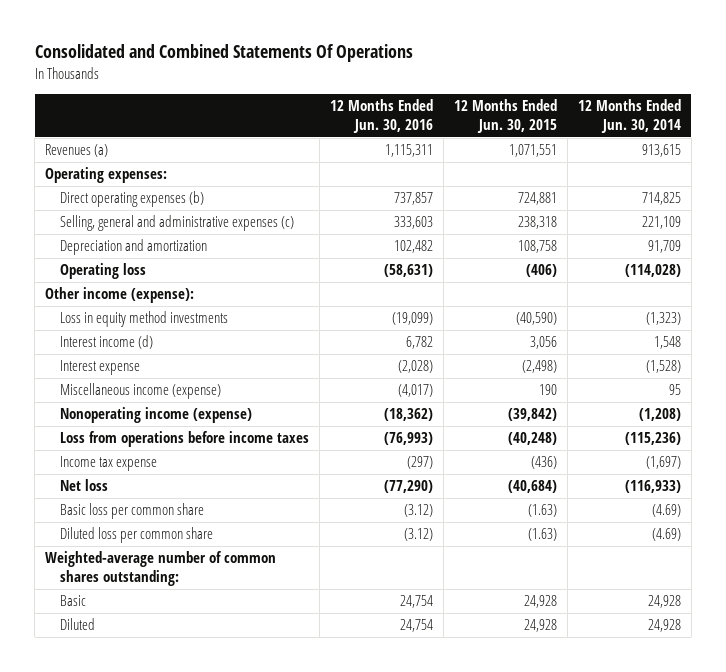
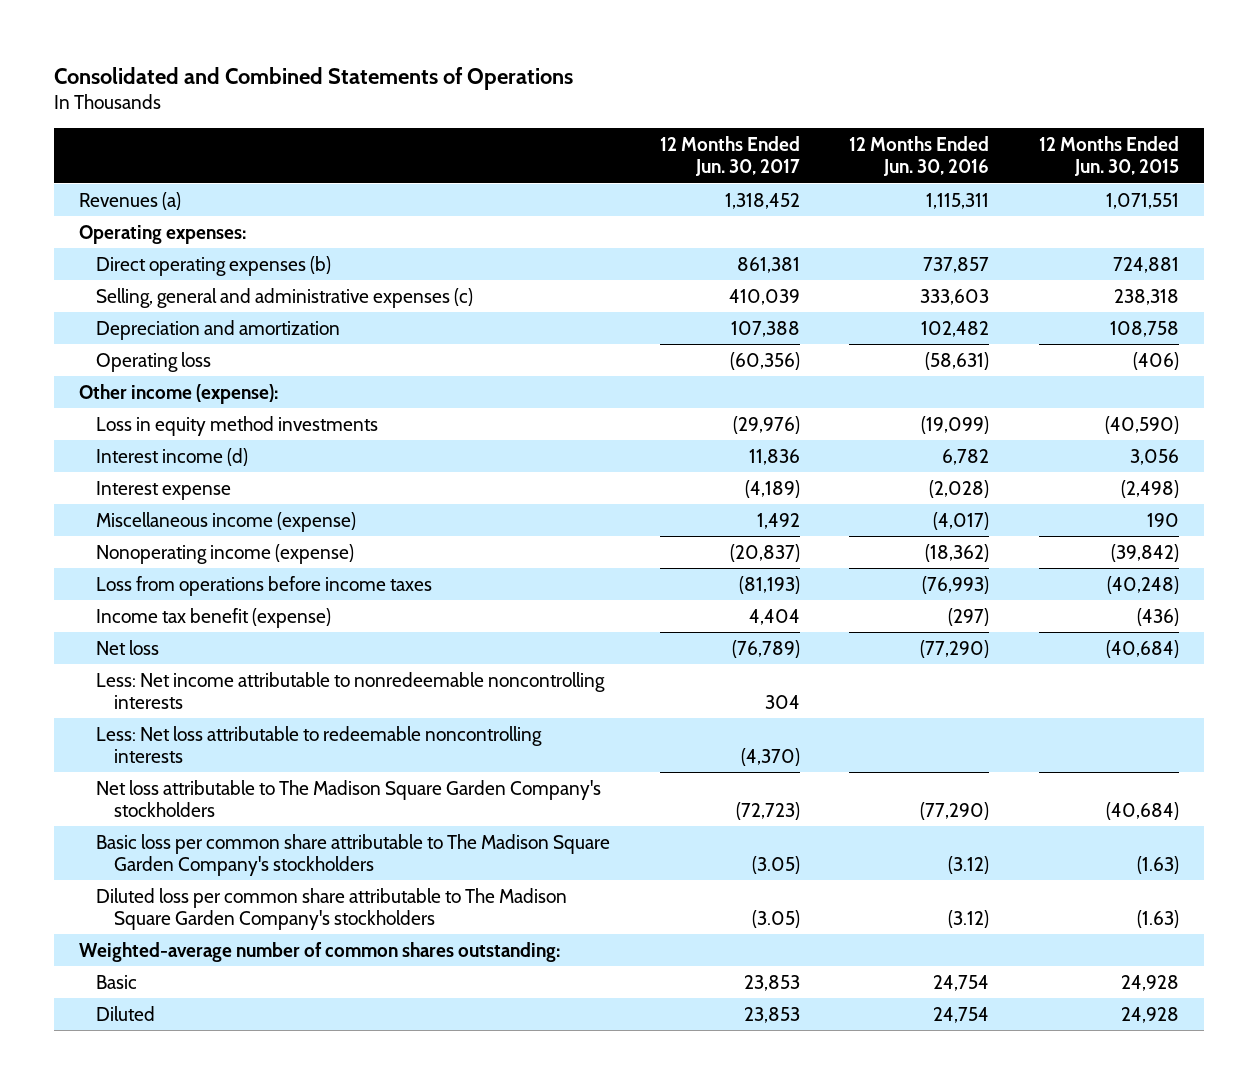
[34,44,413,63] Consolidated and Combined Statements Of Operations -> [54,66,574,90] Consolidated and Combined Statements of Operations
[577,99,681,134] 12 Months Ended Jun. 30, 2014 -> none
none -> [659,135,800,177] 12 Months Ended Jun. 30, 2017
[60,456,158,472] Income tax expense -> [96,607,332,628] Income tax benefit (expense)
none -> [96,671,606,710] Less: Net income attributable to nonredeemable noncontrolling interests
none -> [96,725,543,764] Less: Net loss attributable to redeemable noncontrolling interests
none -> [96,779,602,818] Net loss attributable to The Madison Square Garden Company's stockholders
[60,503,205,520] Basic loss per common share -> [96,833,611,877] Basic loss per common share attributable to The Madison Square Garden Company's stockholders
[60,527,214,544] Diluted loss per common share -> [96,887,568,931] Diluted loss per common share attributable to The Madison Square Garden Company's stockholders

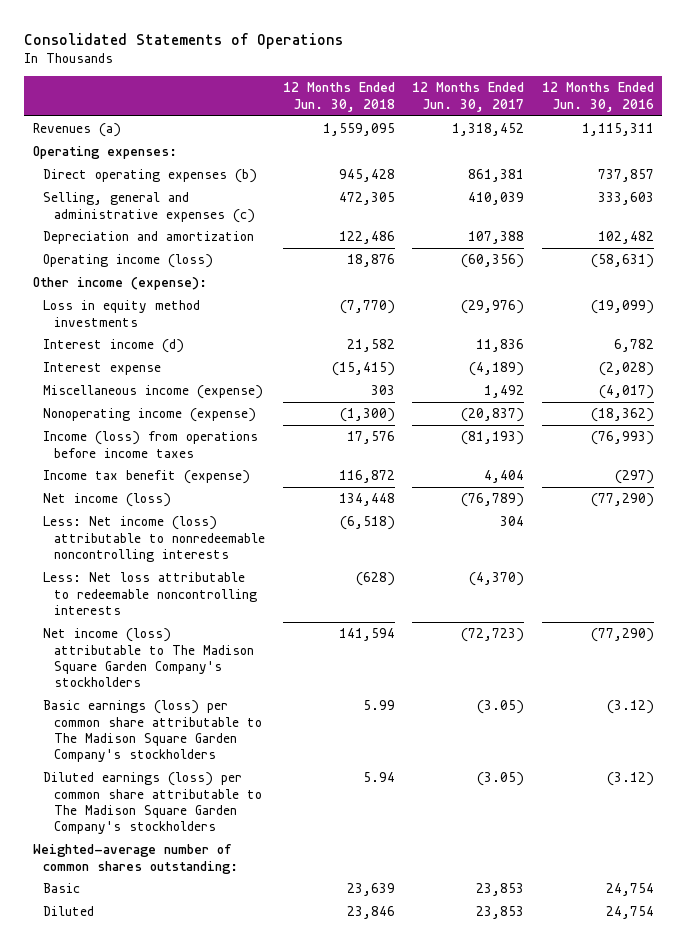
[54,66,574,90] Consolidated and Combined Statements of Operations -> [23,32,343,49] Consolidated Statements of Operations
[1038,135,1179,177] 12 Months Ended Jun. 30, 2015 -> none
none -> [282,82,395,112] 12 Months Ended Jun. 30, 2018
[96,351,212,372] Operating loss -> [43,254,214,269] Operating income (loss)
[96,575,433,596] Loss from operations before income taxes -> [43,431,259,458] Income (loss) from operations before income taxes
[96,639,160,655] Net loss -> [43,493,172,508] Net income (loss)
[96,671,606,710] Less: Net income attributable to nonredeemable noncontrolling interests -> [43,516,266,562] Less: Net income (loss) attributable to nonredeemable noncontrolling interests
[96,779,602,818] Net loss attributable to The Madison Square Garden Company's stockholders -> [43,628,255,688] Net income (loss) attributable to The Madison Square Garden Company's stockholders
[96,833,611,877] Basic loss per common share attributable to The Madison Square Garden Company's stockholders -> [43,700,263,763] Basic earnings (loss) per common share attributable to The Madison Square Garden Company's stockholders
[96,887,568,931] Diluted loss per common share attributable to The Madison Square Garden Company's stockholders -> [43,772,263,835] Diluted earnings (loss) per common share attributable to The Madison Square Garden Company's stockholders

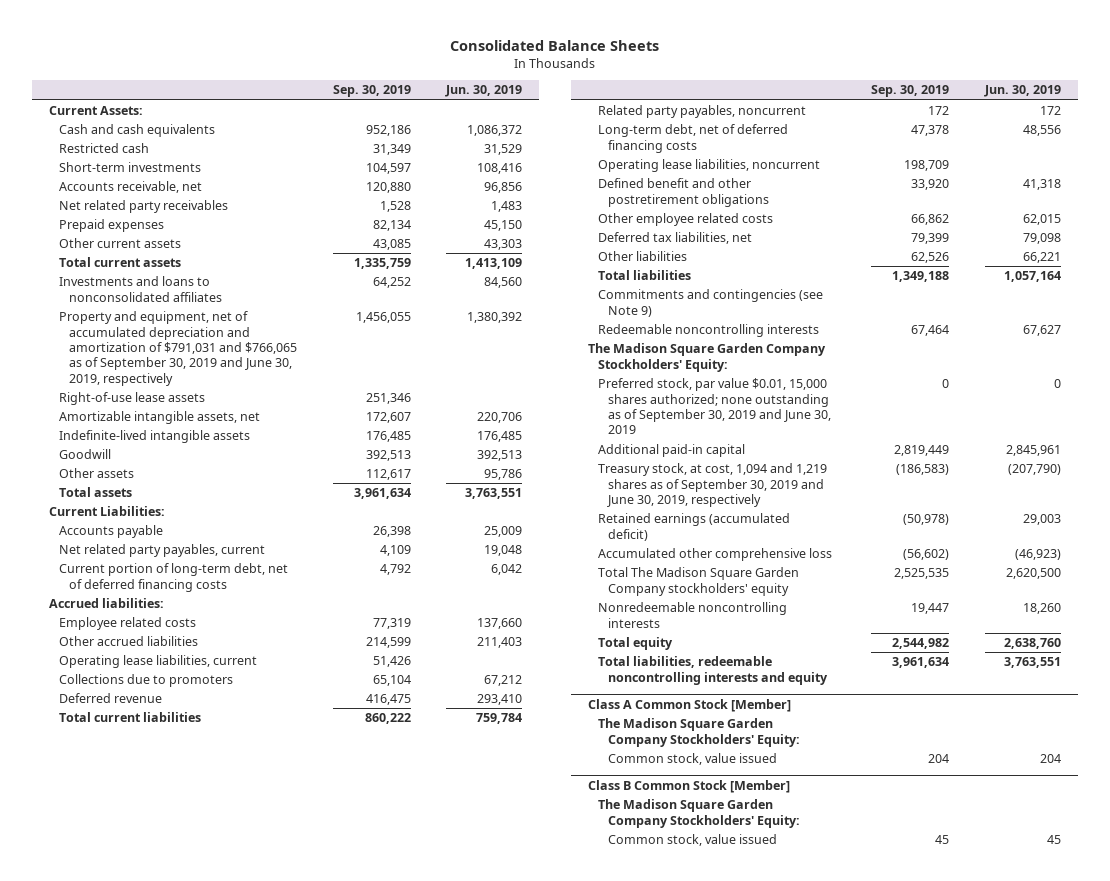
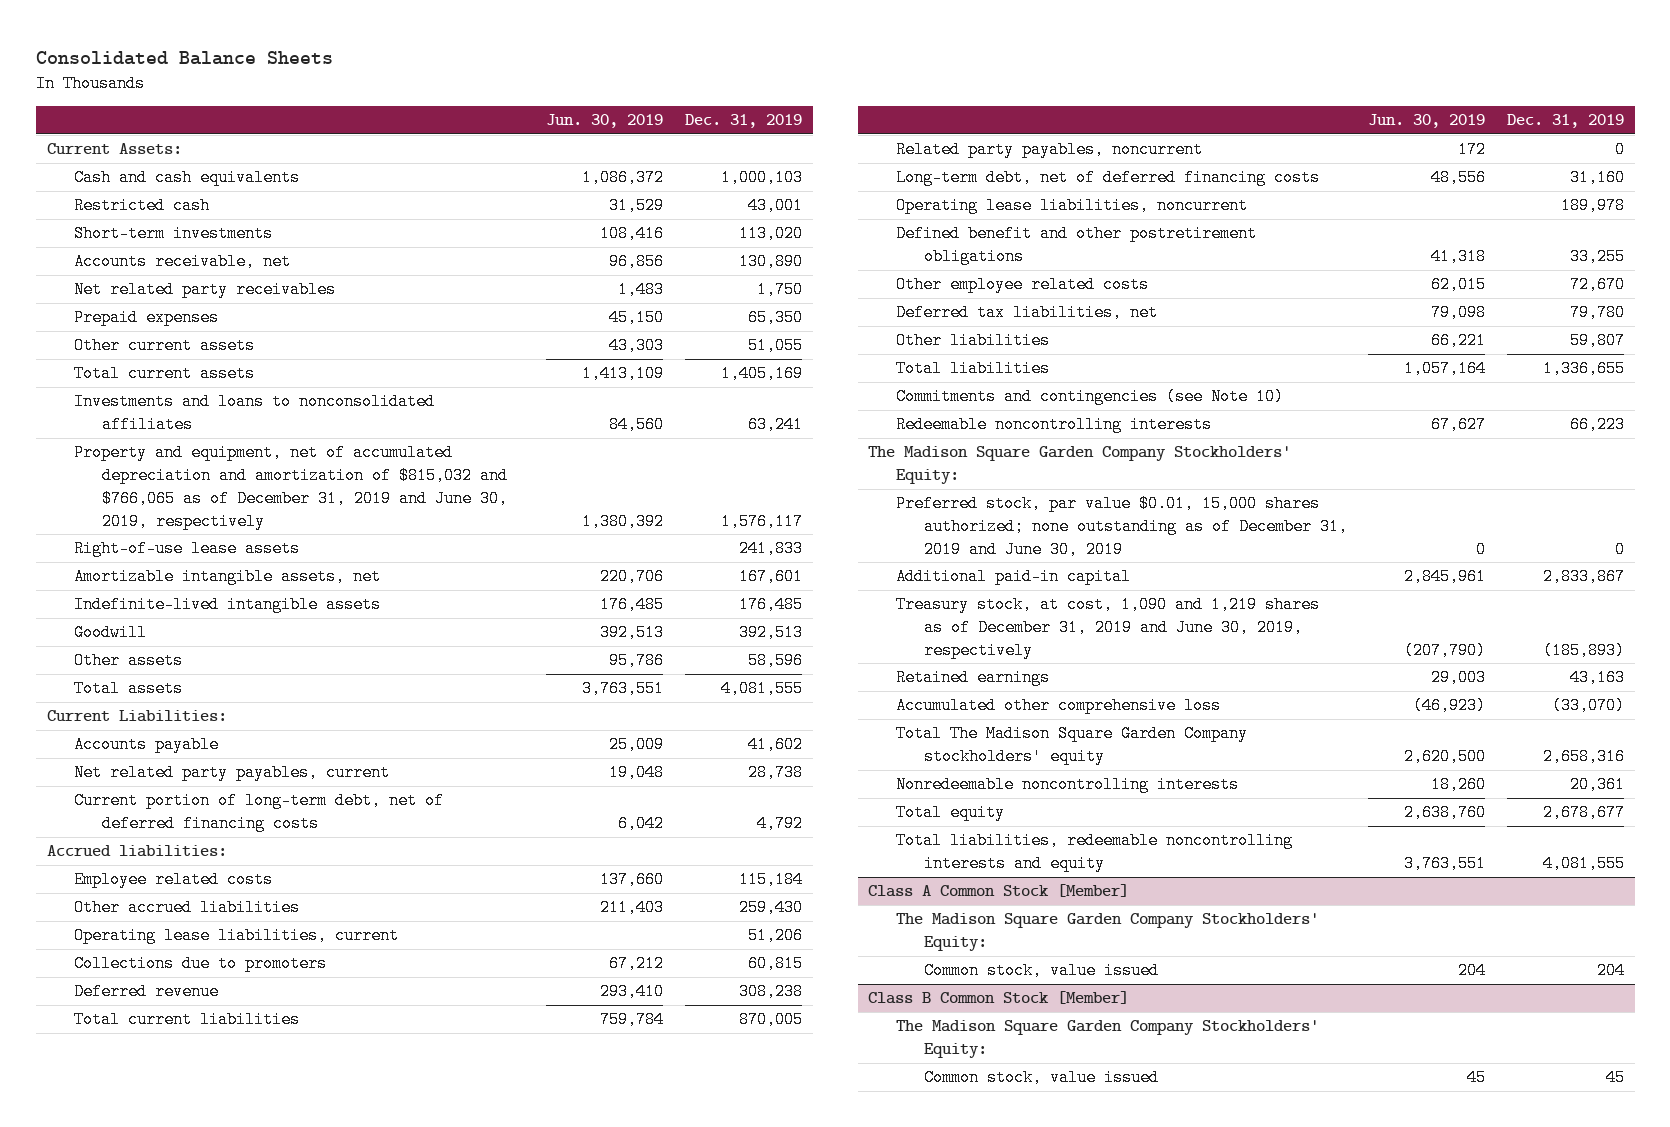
[332,85,411,98] Sep. 30, 2019 -> none
none -> [684,114,802,129] Dec. 31, 2019
[59,311,298,386] Property and equipment, net of accumulated depreciation and amortization of $791,031 and $766,065 as of September 30, 2019 and June 30, 2019, respectively -> [74,444,508,530] Property and equipment, net of accumulated depreciation and amortization of $815,032 and $766,065 as of December 31, 2019 and June 30, 2019, respectively
[598,289,824,317] Commitments and contingencies (see Note 9) -> [896,388,1285,406] Commitments and contingencies (see Note 10)
[598,378,832,435] Preferred stock, par value $0.01, 15,000 shares authorized; none outstanding as of September 30, 2019 and June 30, 2019 -> [896,495,1348,558] Preferred stock, par value $0.01, 15,000 shares authorized; none outstanding as of December 31, 2019 and June 30, 2019
[598,463,828,508] Treasury stock, at cost, 1,094 and 1,219 shares as of September 30, 2019 and June 30, 2019, respectively -> [896,596,1321,659] Treasury stock, at cost, 1,090 and 1,219 shares as of December 31, 2019 and June 30, 2019, respectively
[598,513,791,541] Retained earnings (accumulated deficit) -> [896,669,1051,687] Retained earnings

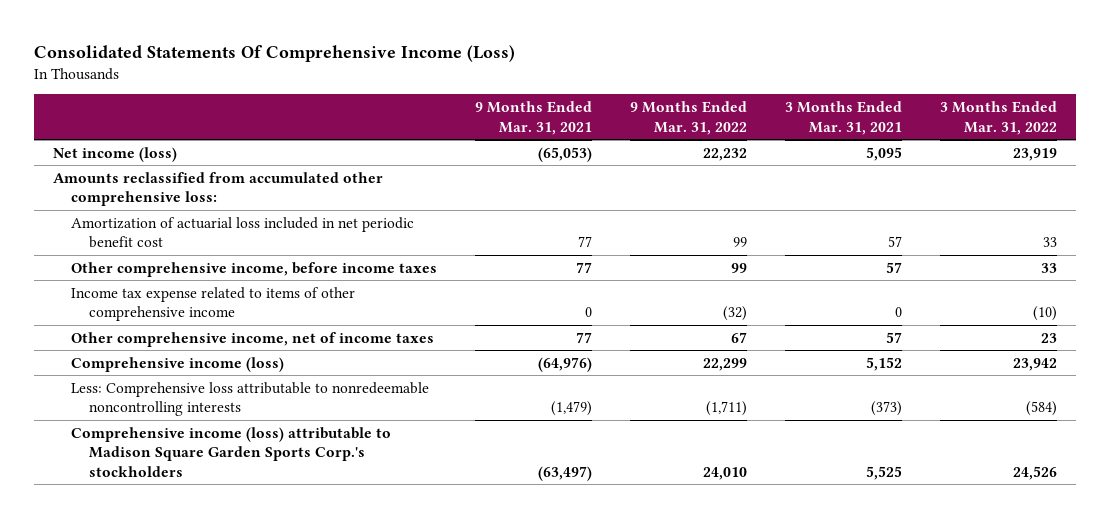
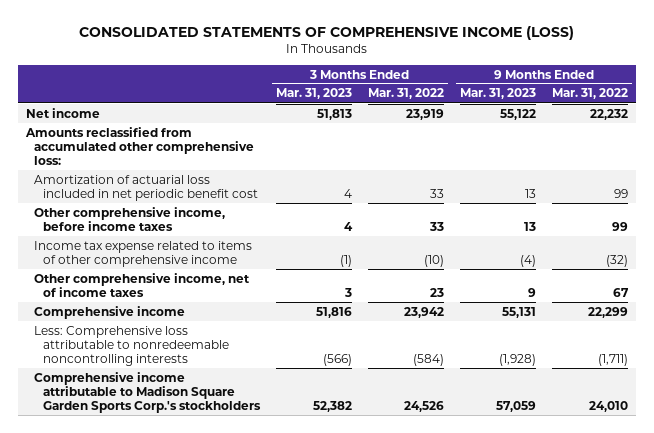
[33,44,515,62] Consolidated Statements Of Comprehensive Income (Loss) -> [79,25,575,40] CONSOLIDATED STATEMENTS OF COMPREHENSIVE INCOME (LOSS)
[474,101,592,135] 9 Months Ended Mar. 31, 2021 -> none
[784,101,902,135] 3 Months Ended Mar. 31, 2021 -> none
none -> [276,88,353,100] Mar. 31, 2023
none -> [460,88,537,100] Mar. 31, 2023
[52,146,177,162] Net income (loss) -> [25,107,100,118] Net income
[70,356,284,372] Comprehensive income (loss) -> [34,305,186,319] Comprehensive income
[70,426,391,477] Comprehensive income (loss) attributable to Madison Square Garden Sports Corp.'s stockholders -> [34,371,262,413] Comprehensive income attributable to Madison Square Garden Sports Corp.'s stockholders

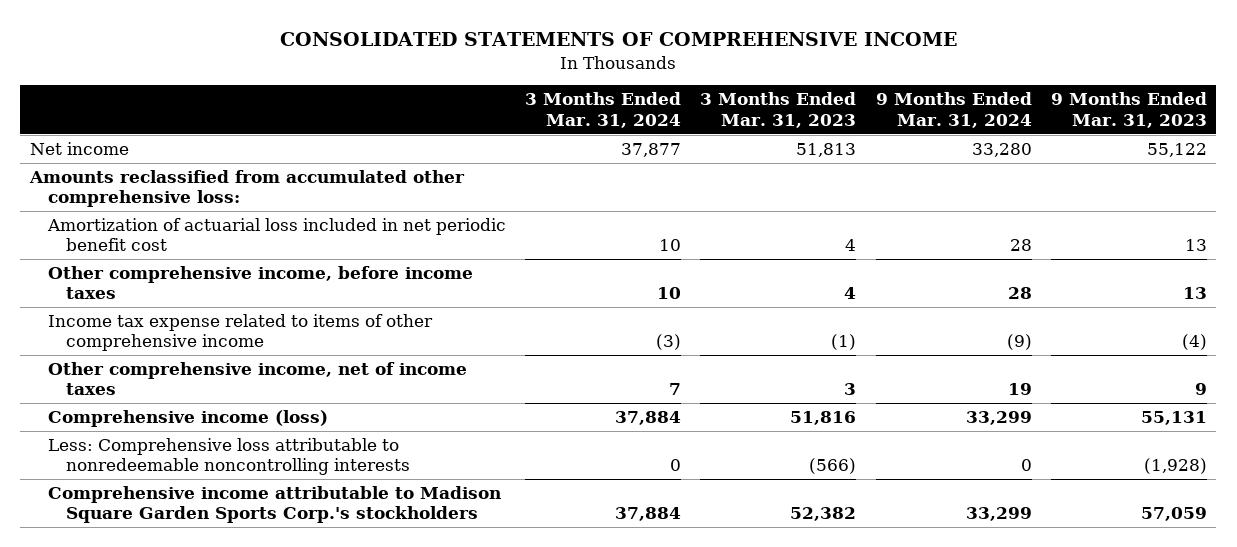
[79,25,575,40] CONSOLIDATED STATEMENTS OF COMPREHENSIVE INCOME (LOSS) -> [280,32,958,47] CONSOLIDATED STATEMENTS OF COMPREHENSIVE INCOME
[368,88,445,100] Mar. 31, 2022 -> none
[552,88,629,100] Mar. 31, 2022 -> none
none -> [525,92,682,128] 3 Months Ended Mar. 31, 2024
none -> [875,92,1032,128] 9 Months Ended Mar. 31, 2024
[34,305,186,319] Comprehensive income -> [48,410,329,428] Comprehensive income (loss)

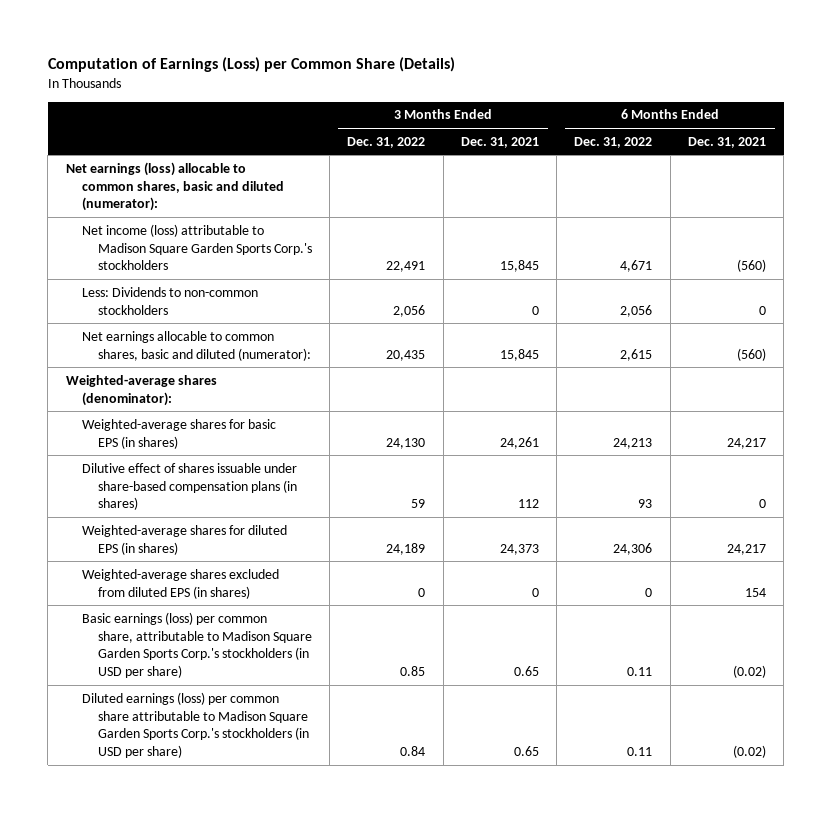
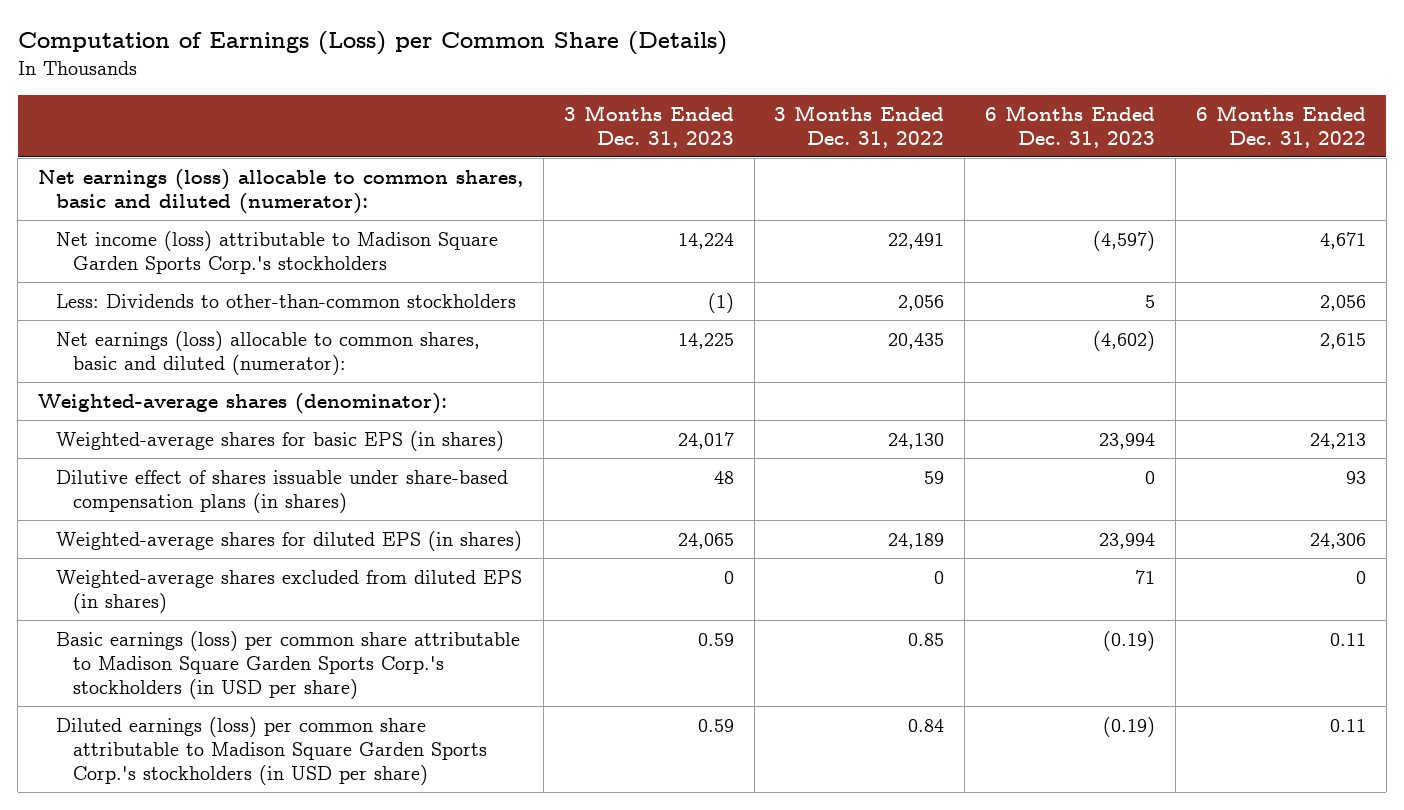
[460,136,539,148] Dec. 31, 2021 -> none
[687,136,766,148] Dec. 31, 2021 -> none
none -> [563,104,734,148] 3 Months Ended Dec. 31, 2023
none -> [985,104,1156,148] 6 Months Ended Dec. 31, 2023
[81,286,258,315] Less: Dividends to non-common stockholders -> [55,293,516,308] Less: Dividends to other-than-common stockholders
[81,330,311,361] Net earnings allocable to common shares, basic and diluted (numerator): -> [55,330,480,375] Net earnings (loss) allocable to common shares, basic and diluted (numerator):
[81,611,312,679] Basic earnings (loss) per common share, attributable to Madison Square Garden Sports Corp.'s stockholders (in USD per share) -> [55,630,520,700] Basic earnings (loss) per common share attributable to Madison Square Garden Sports Corp.'s stockholders (in USD per share)

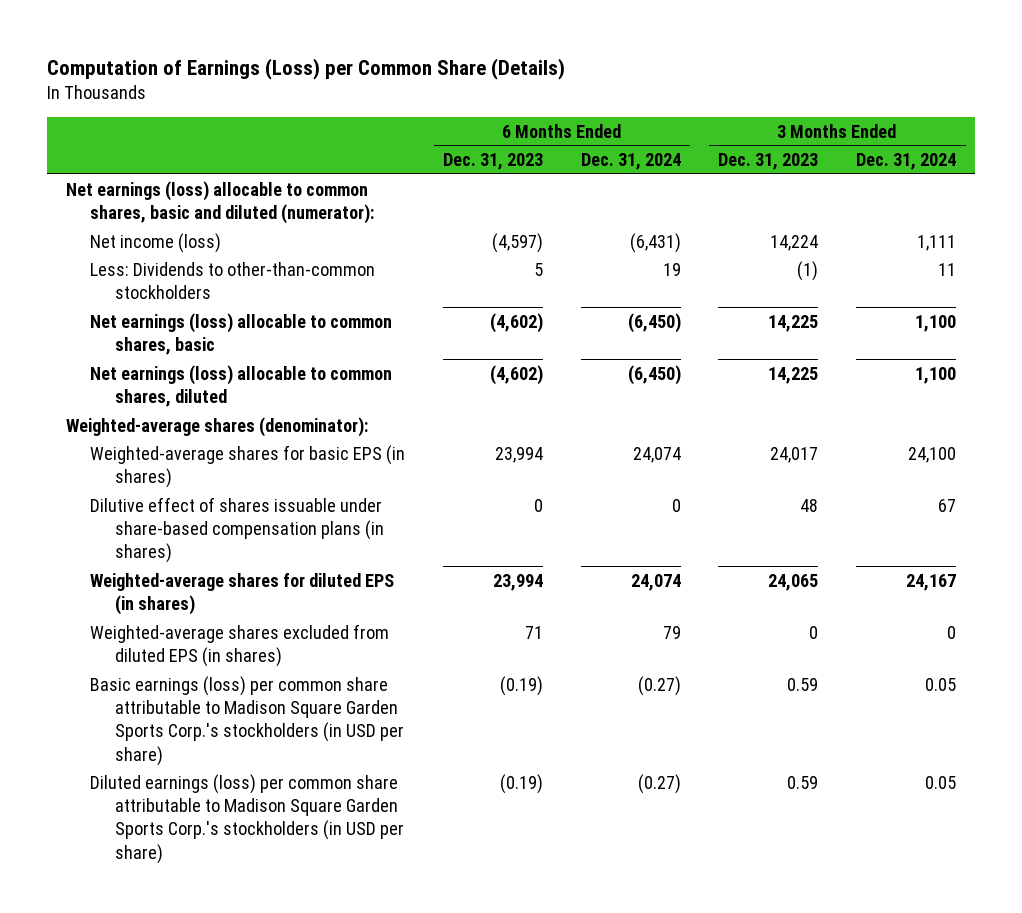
[774,104,945,148] 3 Months Ended Dec. 31, 2022 -> none
[1196,104,1367,148] 6 Months Ended Dec. 31, 2022 -> none
none -> [580,153,681,171] Dec. 31, 2024
none -> [856,153,957,171] Dec. 31, 2024
[55,230,498,274] Net income (loss) attributable to Madison Square Garden Sports Corp.'s stockholders -> [90,232,222,253] Net income (loss)
[55,330,480,375] Net earnings (loss) allocable to common shares, basic and diluted (numerator): -> [90,312,393,355] Net earnings (loss) allocable to common shares, basic
none -> [90,364,393,407] Net earnings (loss) allocable to common shares, diluted

